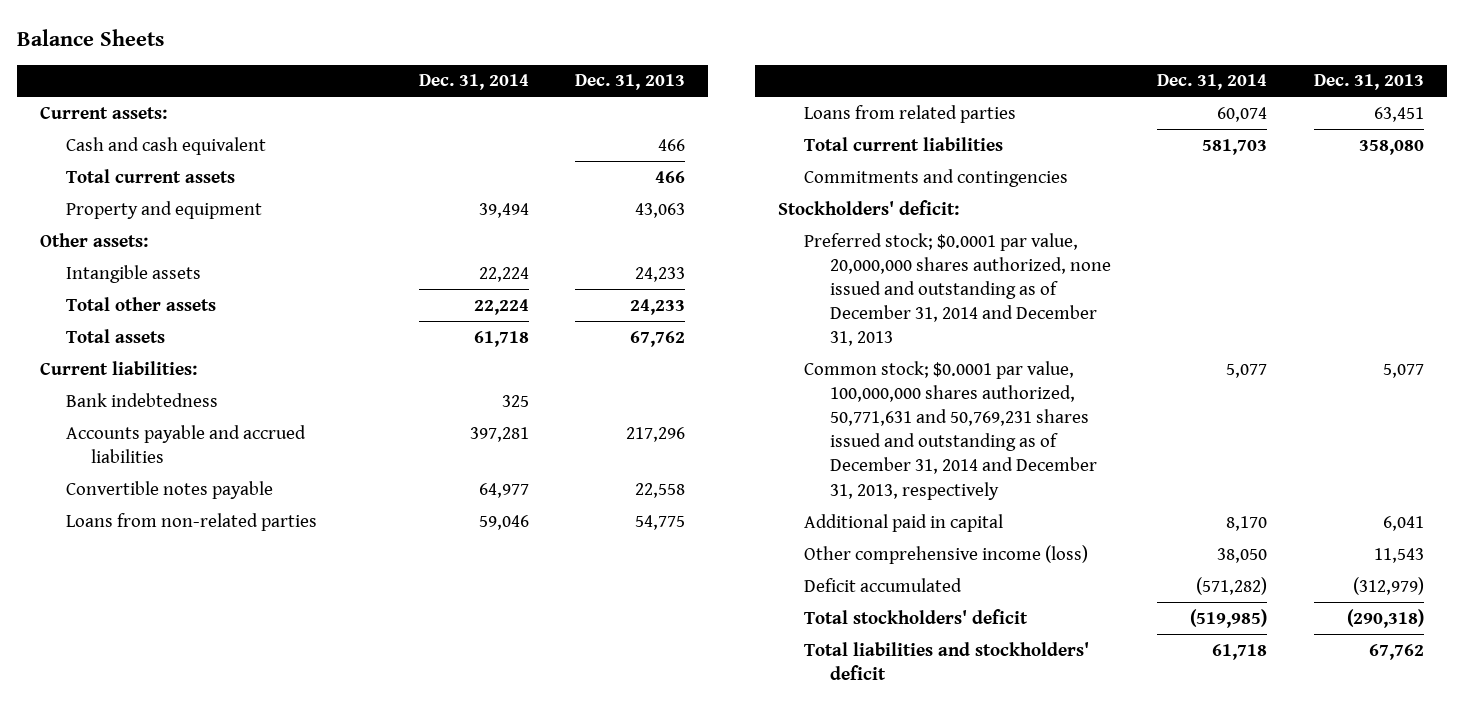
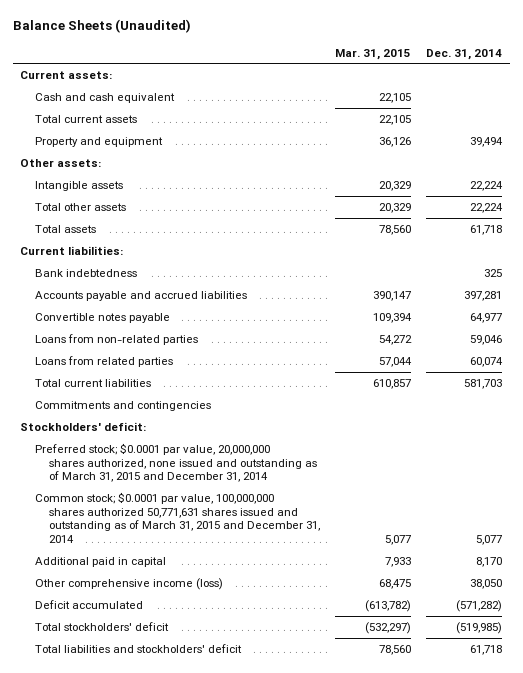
[16,28,164,46] Balance Sheets -> [12,19,191,34] Balance Sheets (Unaudited)
[575,74,686,91] Dec. 31, 2013 -> none
none -> [335,48,412,60] Mar. 31, 2015
[804,232,1111,347] Preferred stock; $0.0001 par value, 20,000,000 shares authorized, none issued and outstanding as of December 31, 2014 and December 31, 2013 -> [34,442,318,483] Preferred stock; $0.0001 par value, 20,000,000 shares authorized, none issued and outstanding as of March 31, 2015 and December 31, 2014
[804,360,1097,500] Common stock; $0.0001 par value, 100,000,000 shares authorized, 50,771,631 and 50,769,231 shares issued and outstanding as of December 31, 2014 and December 31, 2013, respectively -> [34,491,321,544] Common stock; $0.0001 par value, 100,000,000 shares authorized 50,771,631 shares issued and outstanding as of March 31, 2015 and December 31, 2014

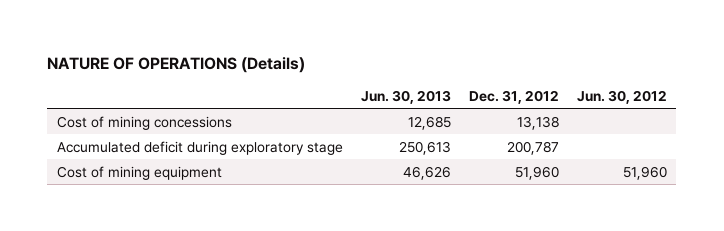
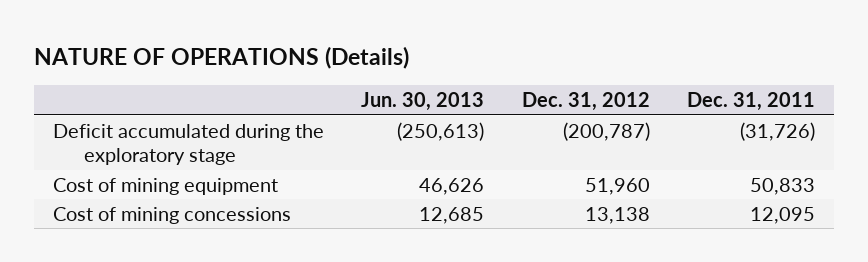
[577,89,668,104] Jun. 30, 2012 -> none
none -> [687,92,816,112] Dec. 31, 2011
[56,140,343,155] Accumulated deficit during exploratory stage -> [53,123,325,166] Deficit accumulated during the exploratory stage
[398,140,451,155] 250,613 -> [397,121,485,141] (250,613)
[506,140,559,155] 200,787 -> [562,121,650,141] (200,787)
[56,115,232,130] Cost of mining concessions -> [53,206,292,224] Cost of mining concessions

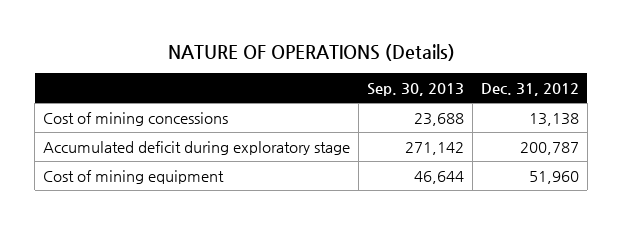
[361,92,485,112] Jun. 30, 2013 -> none
[687,92,816,112] Dec. 31, 2011 -> none
none -> [366,83,464,97] Sep. 30, 2013
[53,123,325,166] Deficit accumulated during the exploratory stage -> none
none -> [43,140,351,155] Accumulated deficit during exploratory stage
[53,177,279,195] Cost of mining equipment -> [43,169,225,184] Cost of mining equipment

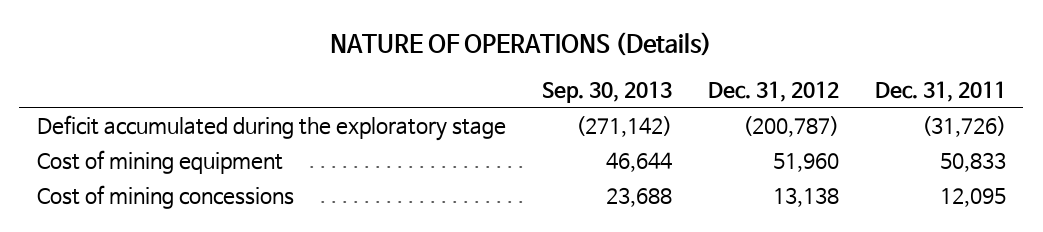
none -> [874,81,1006,103] Dec. 31, 2011
[43,140,351,155] Accumulated deficit during exploratory stage -> [37,114,507,141] Deficit accumulated during the exploratory stage
[404,141,464,155] 271,142 -> [576,115,673,137] (271,142)
[519,141,579,155] 200,787 -> [742,115,839,137] (200,787)
[43,111,229,126] Cost of mining concessions -> [37,184,295,209] Cost of mining concessions

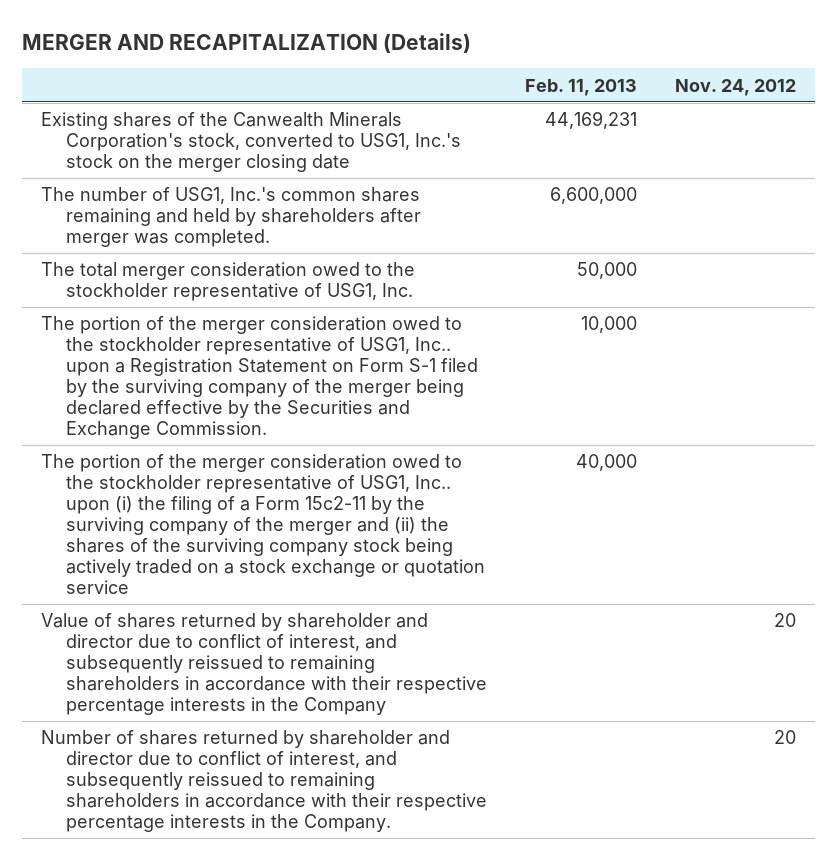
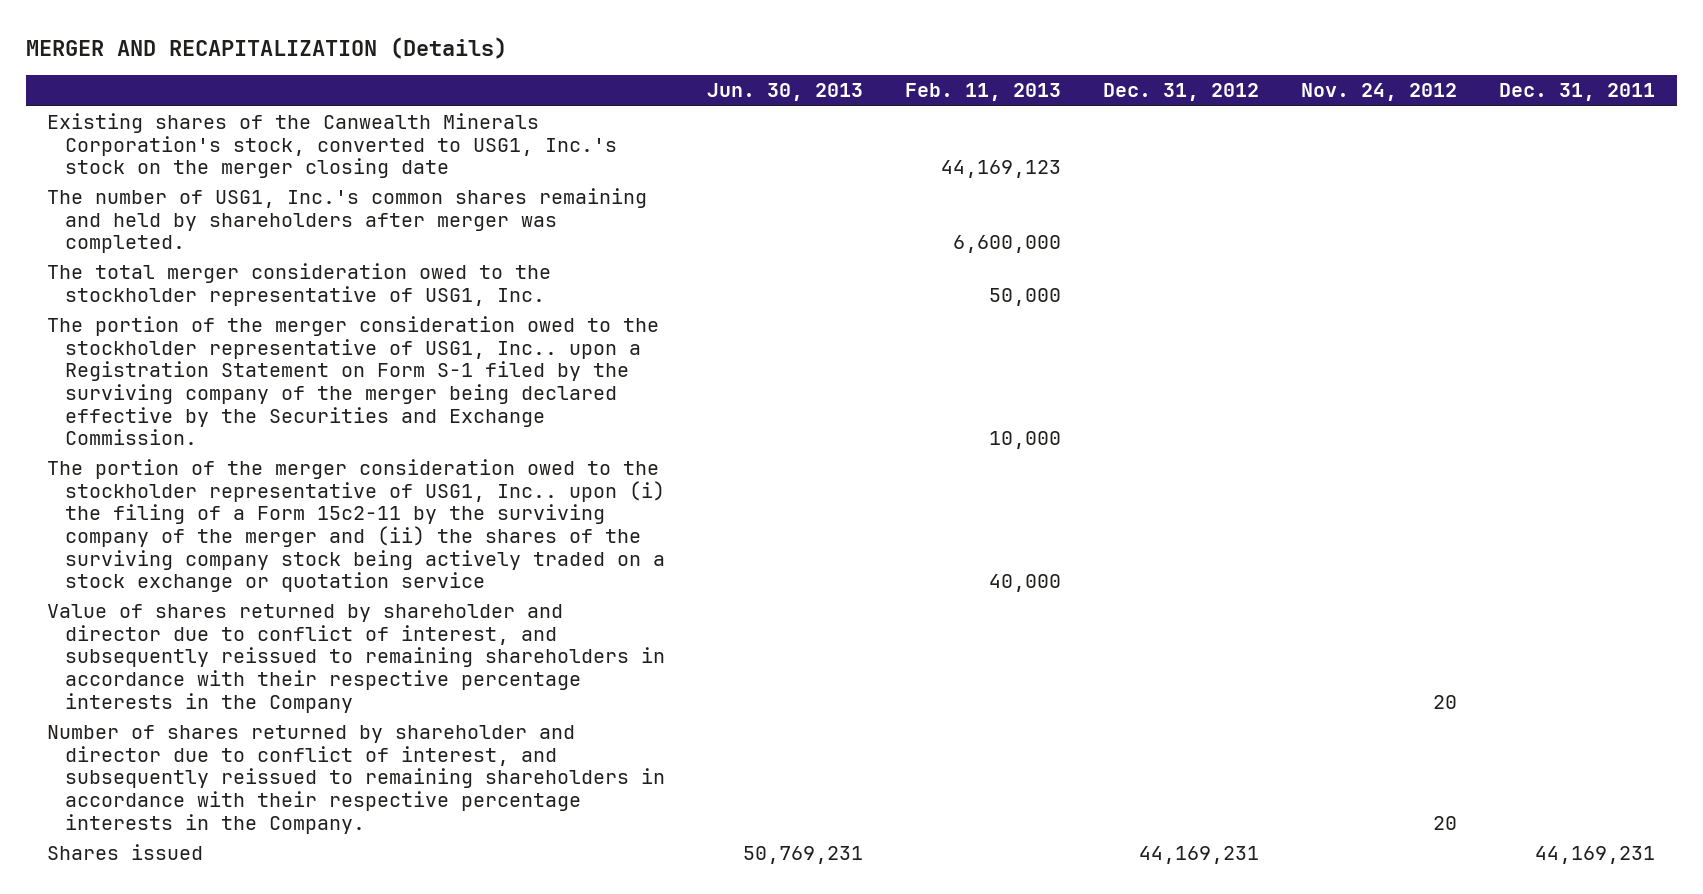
none -> [706,83,863,102] Jun. 30, 2013
none -> [1103,83,1260,102] Dec. 31, 2012
none -> [1499,83,1656,102] Dec. 31, 2011
[544,111,637,130] 44,169,231 -> [940,160,1061,179] 44,169,123
none -> [47,844,204,861] Shares issued

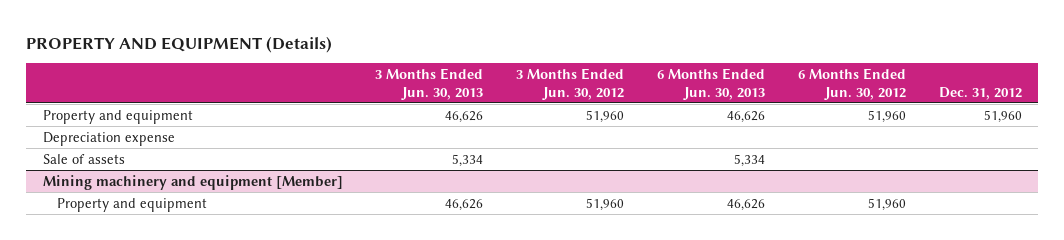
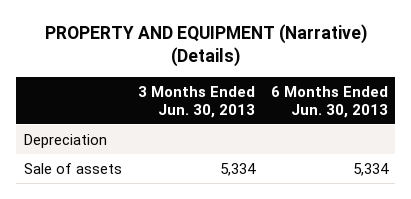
[26,35,333,53] PROPERTY AND EQUIPMENT (Details) -> [44,24,367,68] PROPERTY AND EQUIPMENT (Narrative) (Details)
[516,68,625,100] 3 Months Ended Jun. 30, 2012 -> none
[797,68,906,100] 6 Months Ended Jun. 30, 2012 -> none
[938,86,1022,100] Dec. 31, 2012 -> none
[42,109,193,124] Property and equipment -> none
[42,131,175,146] Depreciation expense -> [23,133,107,148] Depreciation
[42,174,343,190] Mining machinery and equipment [Member] -> none
[56,197,207,212] Property and equipment -> none

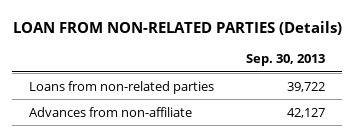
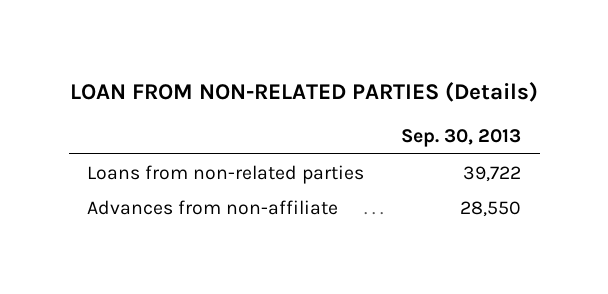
[287,107,326,118] 42,127 -> [460,200,522,217] 28,550

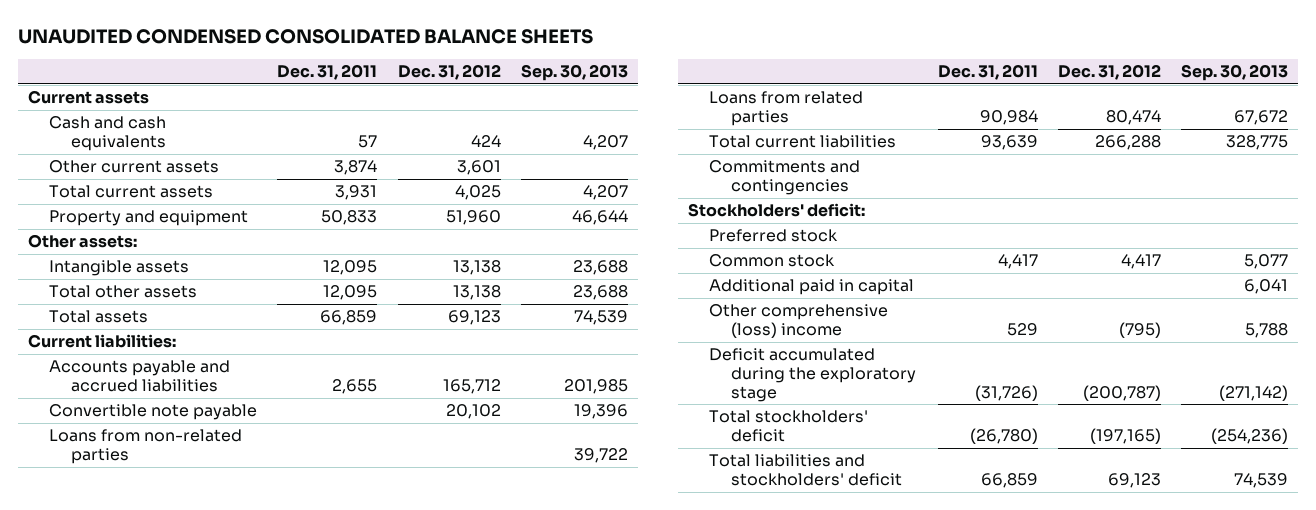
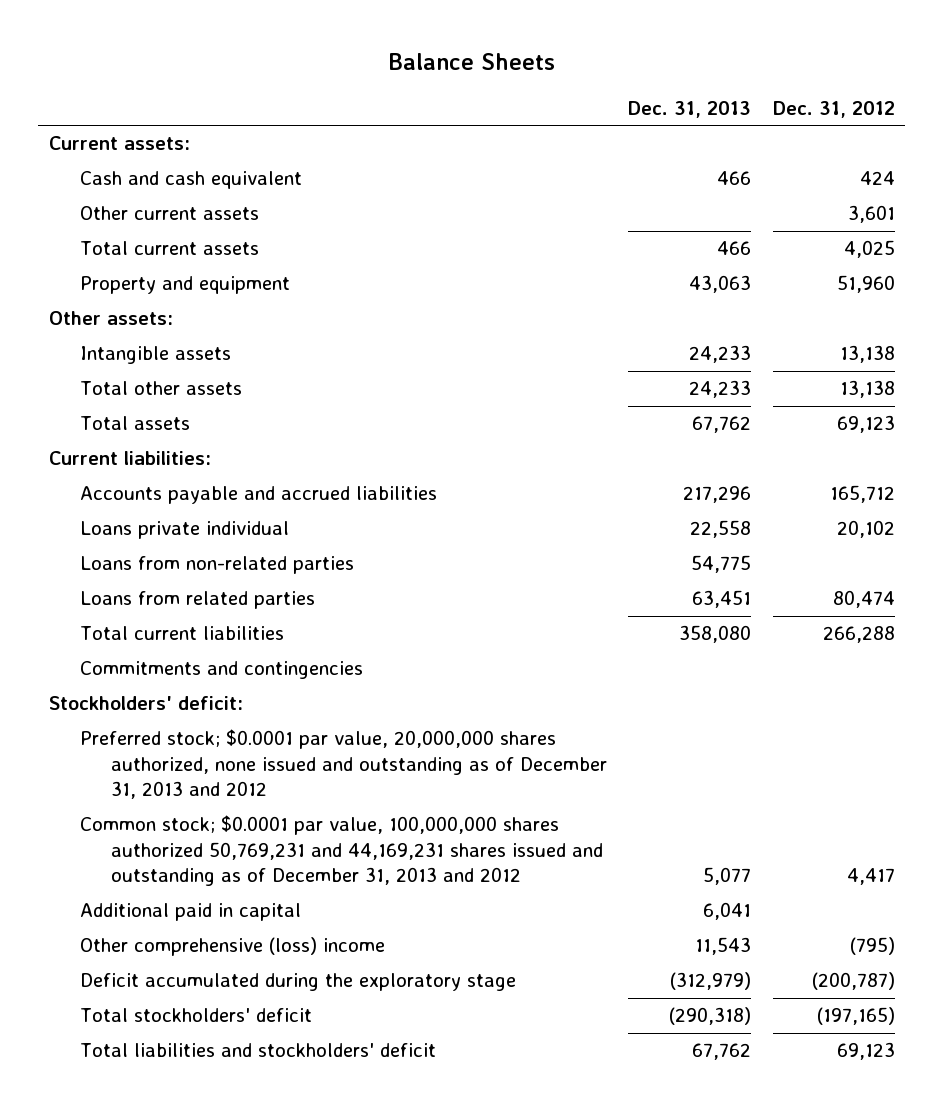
[17,28,593,44] UNAUDITED CONDENSED CONSOLIDATED BALANCE SHEETS -> [388,53,555,71] Balance Sheets
[277,64,378,81] Dec. 31, 2011 -> none
[520,64,628,82] Sep. 30, 2013 -> none
none -> [628,100,752,118] Dec. 31, 2013
[27,90,149,105] Current assets -> [48,136,190,151] Current assets:
[49,116,167,152] Cash and cash equivalents -> [79,171,302,190] Cash and cash equivalent
[49,404,258,421] Convertible note payable -> [79,521,289,540] Loans private individual
[709,229,839,243] Preferred stock -> [79,729,607,800] Preferred stock; $0.0001 par value, 20,000,000 shares authorized, none issued and outstanding as of December 31, 2013 and 2012
[709,254,836,268] Common stock -> [79,815,603,887] Common stock; $0.0001 par value, 100,000,000 shares authorized 50,769,231 and 44,169,231 shares issued and outstanding as of December 31, 2013 and 2012

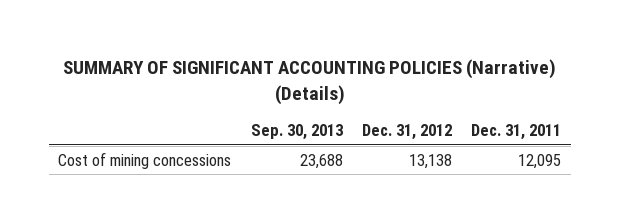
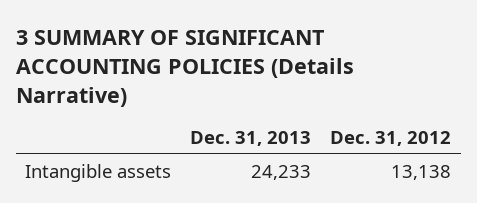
[62,59,556,106] SUMMARY OF SIGNIFICANT ACCOUNTING POLICIES (Narrative) (Details) -> [15,29,354,107] 3 SUMMARY OF SIGNIFICANT ACCOUNTING POLICIES (Details Narrative)
[250,124,343,141] Sep. 30, 2013 -> none
[471,124,562,141] Dec. 31, 2011 -> none
none -> [190,131,312,147] Dec. 31, 2013
[58,151,232,169] Cost of mining concessions -> [25,163,172,182] Intangible assets

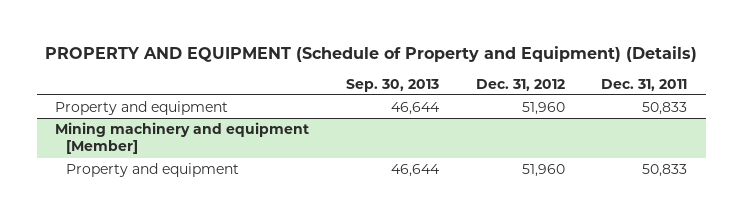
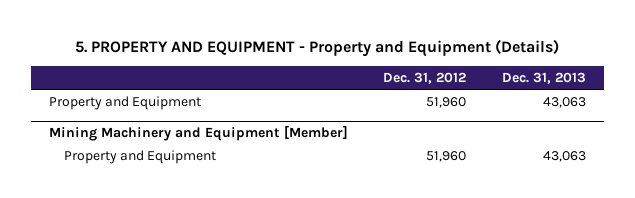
[45,45,698,62] PROPERTY AND EQUIPMENT (Schedule of Property and Equipment) (Details) -> [75,39,560,58] 5. PROPERTY AND EQUIPMENT - Property and Equipment (Details)
[346,78,440,92] Sep. 30, 2013 -> none
[601,78,688,91] Dec. 31, 2011 -> none
none -> [501,72,586,85] Dec. 31, 2013
[55,100,229,115] Property and equipment -> [48,95,201,110] Property and Equipment
[55,121,310,155] Mining machinery and equipment [Member] -> [48,124,348,141] Mining Machinery and Equipment [Member]
[66,162,240,177] Property and equipment -> [64,149,217,164] Property and Equipment

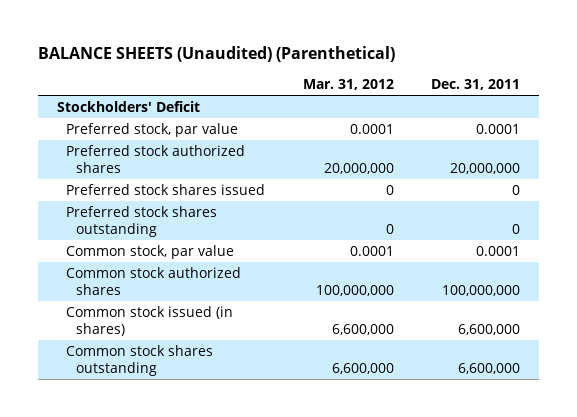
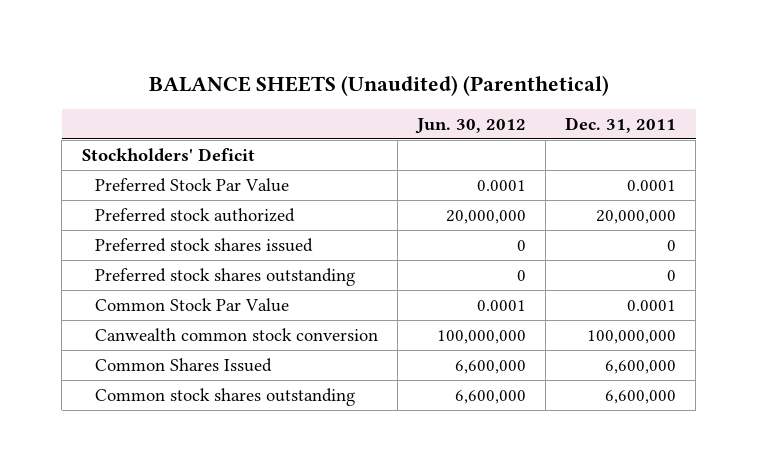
[302,78,394,90] Mar. 31, 2012 -> none
none -> [414,118,526,135] Jun. 30, 2012
[66,122,239,137] Preferred stock, par value -> [94,177,289,192] Preferred Stock Par Value
[66,144,246,174] Preferred stock authorized shares -> [94,207,295,222] Preferred stock authorized
[66,244,235,259] Common stock, par value -> [94,297,289,312] Common Stock Par Value
[66,266,242,296] Common stock authorized shares -> [94,327,378,341] Canwealth common stock conversion
[66,305,234,337] Common stock issued (in shares) -> [94,357,272,372] Common Shares Issued

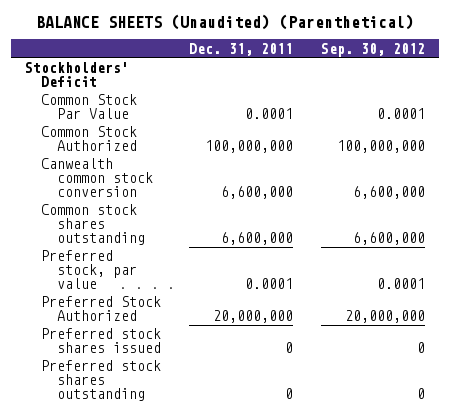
[414,118,526,135] Jun. 30, 2012 -> none
none -> [321,42,426,57] Sep. 30, 2012
[94,177,289,192] Preferred Stock Par Value -> none
[94,207,295,222] Preferred stock authorized -> none
[94,357,272,372] Common Shares Issued -> none
none -> [40,126,138,152] Common Stock Authorized
[587,329,677,344] 100,000,000 -> [221,186,294,200] 6,600,000
none -> [40,250,138,290] Preferred stock, par value
none -> [40,296,161,322] Preferred Stock Authorized
[94,237,313,252] Preferred stock shares issued -> [40,328,162,354] Preferred stock shares issued
[94,267,355,286] Preferred stock shares outstanding -> [40,360,161,402] Preferred stock shares outstanding

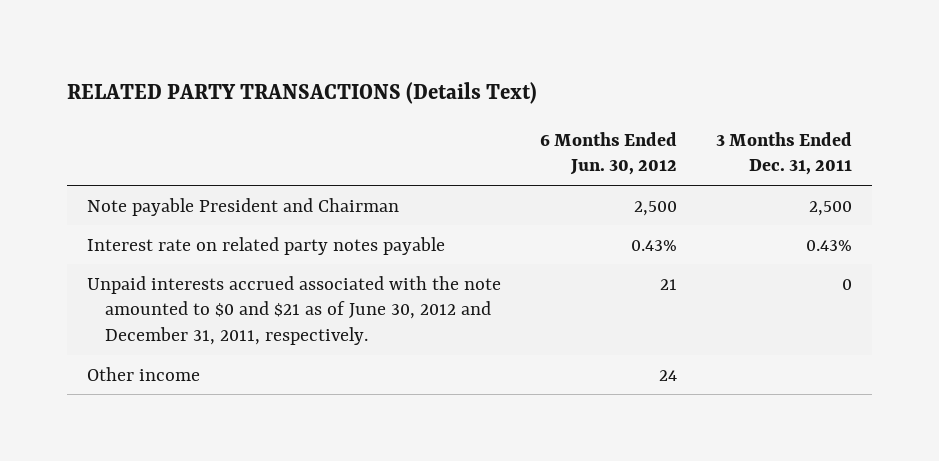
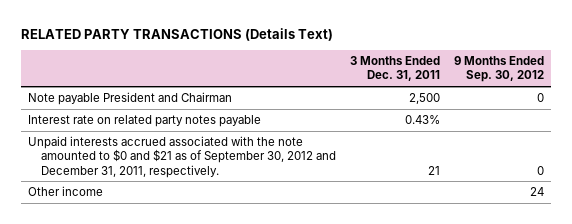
[539,131,677,176] 6 Months Ended Jun. 30, 2012 -> none
none -> [454,56,545,83] 9 Months Ended Sep. 30, 2012
[86,275,501,346] Unpaid interests accrued associated with the note amounted to $0 and $21 as of June 30, 2012 and December 31, 2011, respectively. -> [27,136,336,178] Unpaid interests accrued associated with the note amounted to $0 and $21 as of September 30, 2012 and December 31, 2011, respectively.
[842,278,853,290] 0 -> [427,165,440,175] 21

